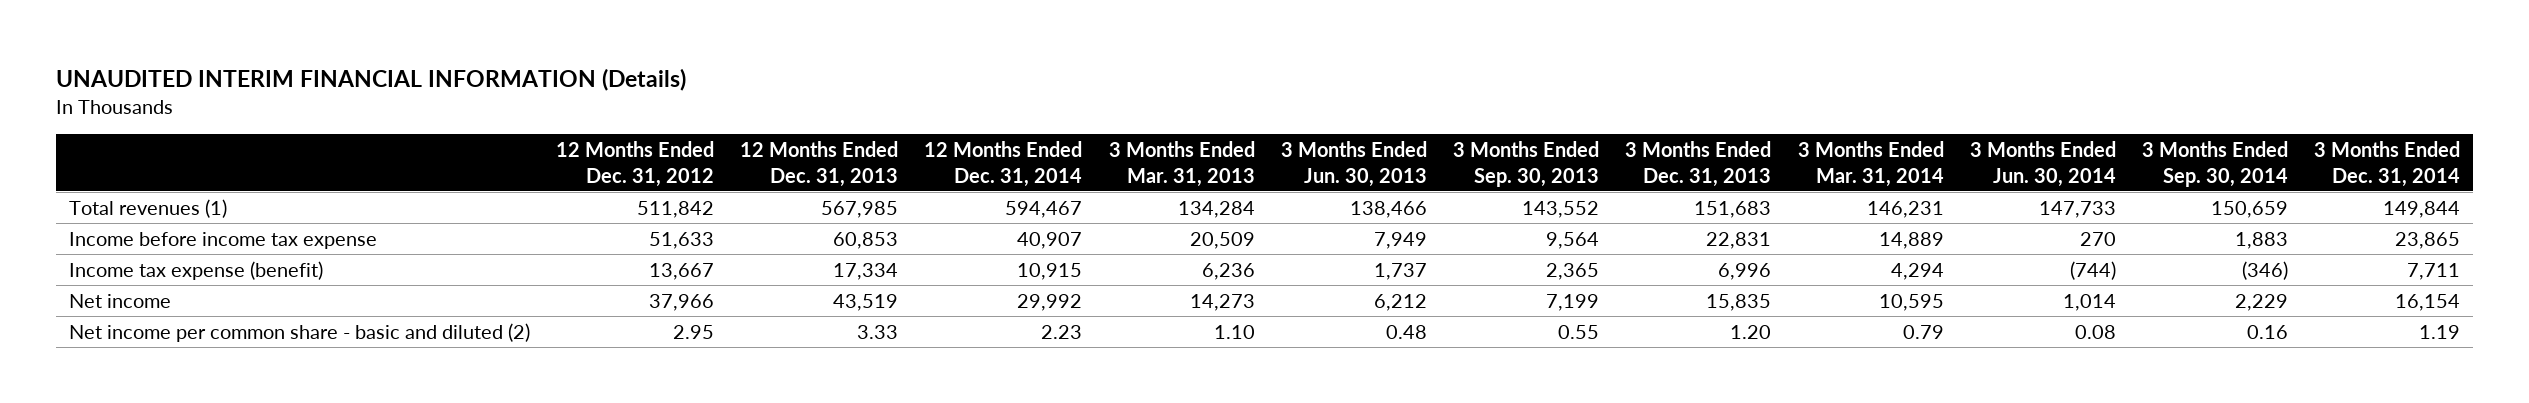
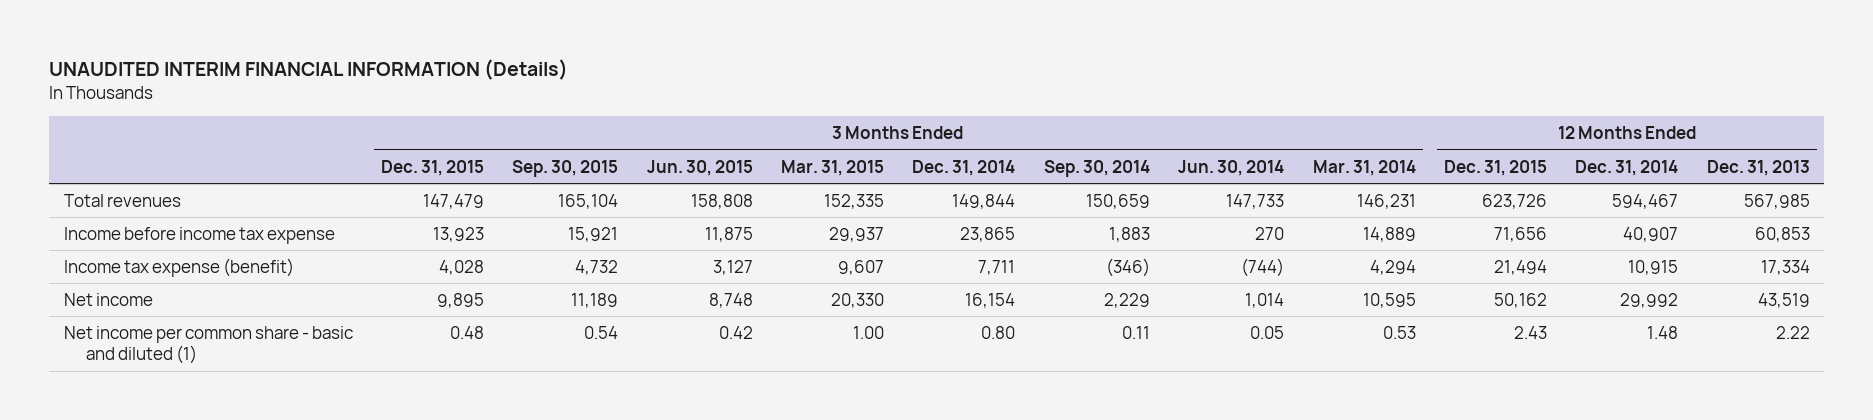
[555,140,714,187] 12 Months Ended Dec. 31, 2012 -> none
[1108,140,1255,187] 3 Months Ended Mar. 31, 2013 -> none
[1280,140,1427,187] 3 Months Ended Jun. 30, 2013 -> none
[1453,140,1600,187] 3 Months Ended Sep. 30, 2013 -> none
[1625,140,1772,187] 3 Months Ended Dec. 31, 2013 -> none
none -> [380,159,484,176] Dec. 31, 2015
none -> [512,159,619,177] Sep. 30, 2015
none -> [646,159,753,176] Jun. 30, 2015
none -> [781,159,885,176] Mar. 31, 2015
none -> [1444,159,1548,176] Dec. 31, 2015
[68,198,227,218] Total revenues (1) -> [63,193,181,207] Total revenues
[68,322,530,342] Net income per common share - basic and diluted (2) -> [63,325,353,365] Net income per common share - basic and diluted (1)
[857,324,899,339] 3.33 -> [1775,325,1810,339] 2.22
[1041,324,1083,339] 2.23 -> [1647,325,1679,339] 1.48
[1902,324,1944,339] 0.79 -> [1382,325,1416,339] 0.53
[2074,324,2116,339] 0.08 -> [1250,325,1285,339] 0.05
[2247,324,2289,339] 0.16 -> [1121,325,1150,339] 0.11
[2419,324,2461,339] 1.19 -> [981,325,1016,339] 0.80

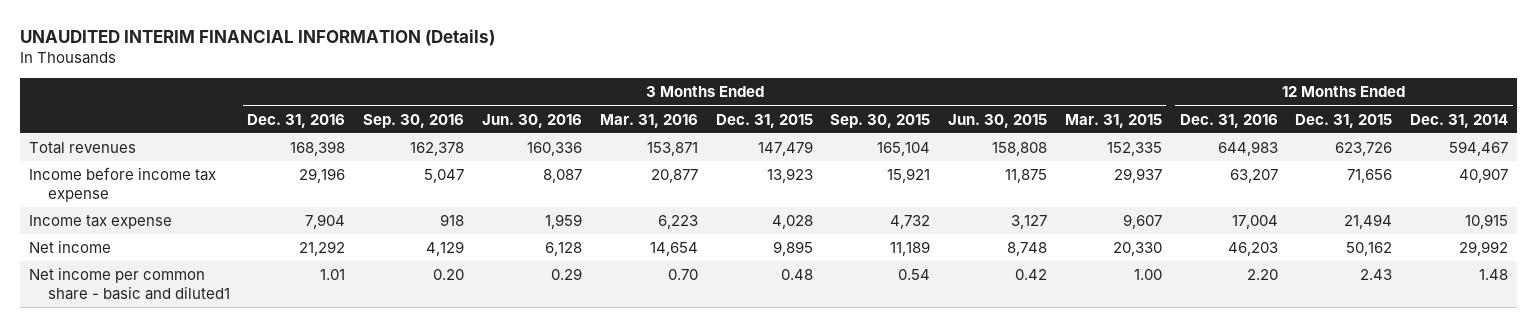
[912,159,1016,176] Dec. 31, 2014 -> none
[1043,159,1150,177] Sep. 30, 2014 -> none
[1178,159,1285,176] Jun. 30, 2014 -> none
[1312,159,1416,176] Mar. 31, 2014 -> none
[1706,159,1810,176] Dec. 31, 2013 -> none
none -> [247,113,346,128] Dec. 31, 2016
none -> [363,113,465,128] Sep. 30, 2016
none -> [481,113,582,128] Jun. 30, 2016
none -> [599,113,698,128] Mar. 31, 2016
none -> [1179,113,1278,128] Dec. 31, 2016
[63,257,294,277] Income tax expense (benefit) -> [28,215,172,230] Income tax expense
[63,325,353,365] Net income per common share - basic and diluted (1) -> [28,267,230,301] Net income per common share - basic and diluted1

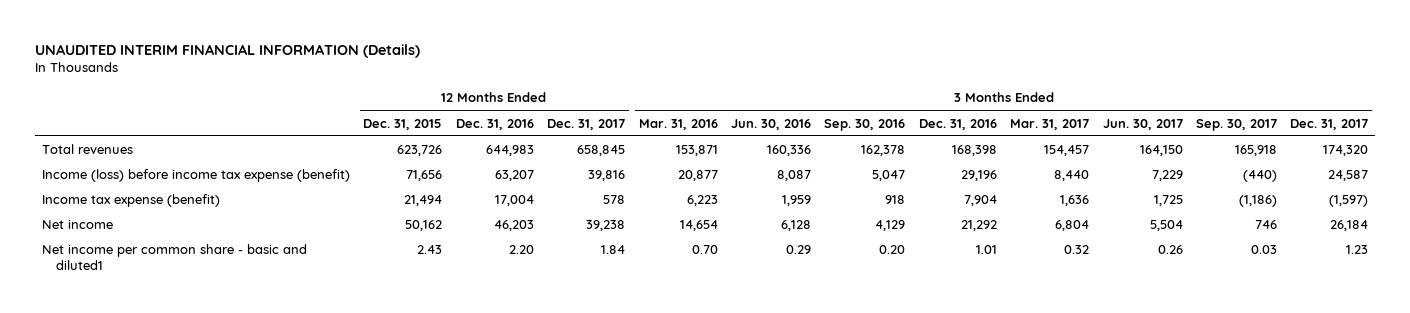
[715,113,813,128] Dec. 31, 2015 -> none
[830,113,931,128] Sep. 30, 2015 -> none
[948,113,1048,128] Jun. 30, 2015 -> none
[1064,113,1162,128] Mar. 31, 2015 -> none
[1410,113,1509,128] Dec. 31, 2014 -> none
none -> [547,118,626,130] Dec. 31, 2017
none -> [1010,118,1090,130] Mar. 31, 2017
none -> [1102,118,1183,130] Jun. 30, 2017
none -> [1196,118,1278,131] Sep. 30, 2017
none -> [1290,118,1369,130] Dec. 31, 2017
[28,167,216,203] Income before income tax expense -> [42,169,351,183] Income (loss) before income tax expense (benefit)
[28,215,172,230] Income tax expense -> [42,194,221,208] Income tax expense (benefit)

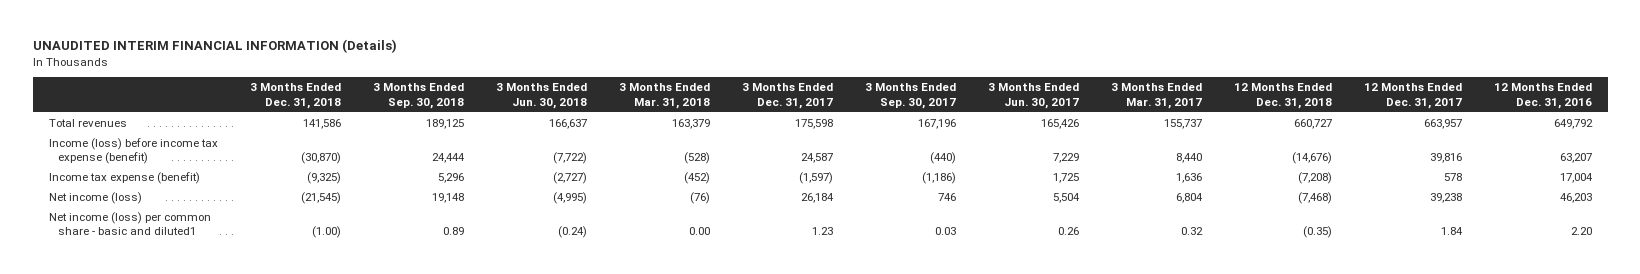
[363,118,443,130] Dec. 31, 2015 -> none
[638,118,718,130] Mar. 31, 2016 -> none
[731,118,812,130] Jun. 30, 2016 -> none
[824,118,906,131] Sep. 30, 2016 -> none
[918,118,997,130] Dec. 31, 2016 -> none
none -> [249,83,341,109] 3 Months Ended Dec. 31, 2018
none -> [372,83,464,109] 3 Months Ended Sep. 30, 2018
none -> [495,83,587,109] 3 Months Ended Jun. 30, 2018
none -> [618,83,710,109] 3 Months Ended Mar. 31, 2018
none -> [1233,83,1332,109] 12 Months Ended Dec. 31, 2018
[485,145,534,157] 644,983 -> [1553,119,1593,130] 649,792
[577,145,626,157] 658,845 -> [1423,119,1462,130] 663,957
[1044,145,1090,157] 154,457 -> [1163,119,1202,130] 155,737
[1139,145,1183,157] 164,150 -> [1040,119,1079,130] 165,426
[1235,145,1278,157] 165,918 -> [917,119,956,130] 167,196
[1323,145,1369,157] 174,320 -> [794,119,833,130] 175,598
[42,220,114,230] Net income -> [48,192,142,205] Net income (loss)
[42,244,308,271] Net income per common share - basic and diluted1 -> [48,212,211,236] Net income (loss) per common share - basic and diluted1

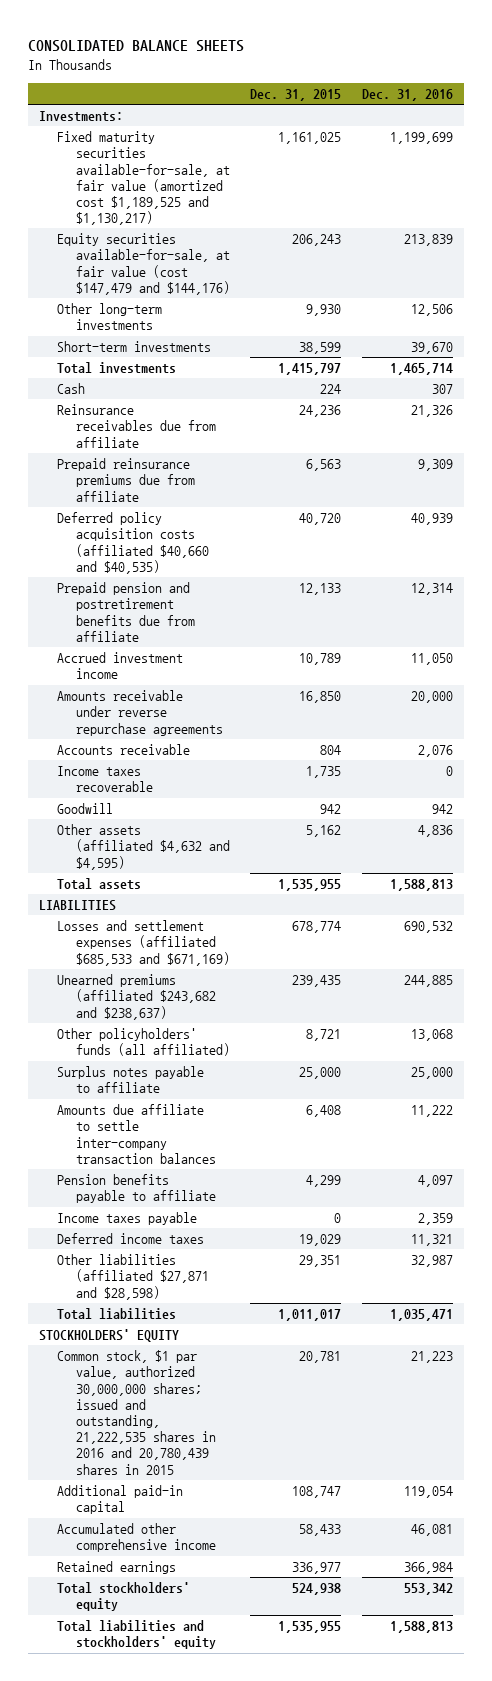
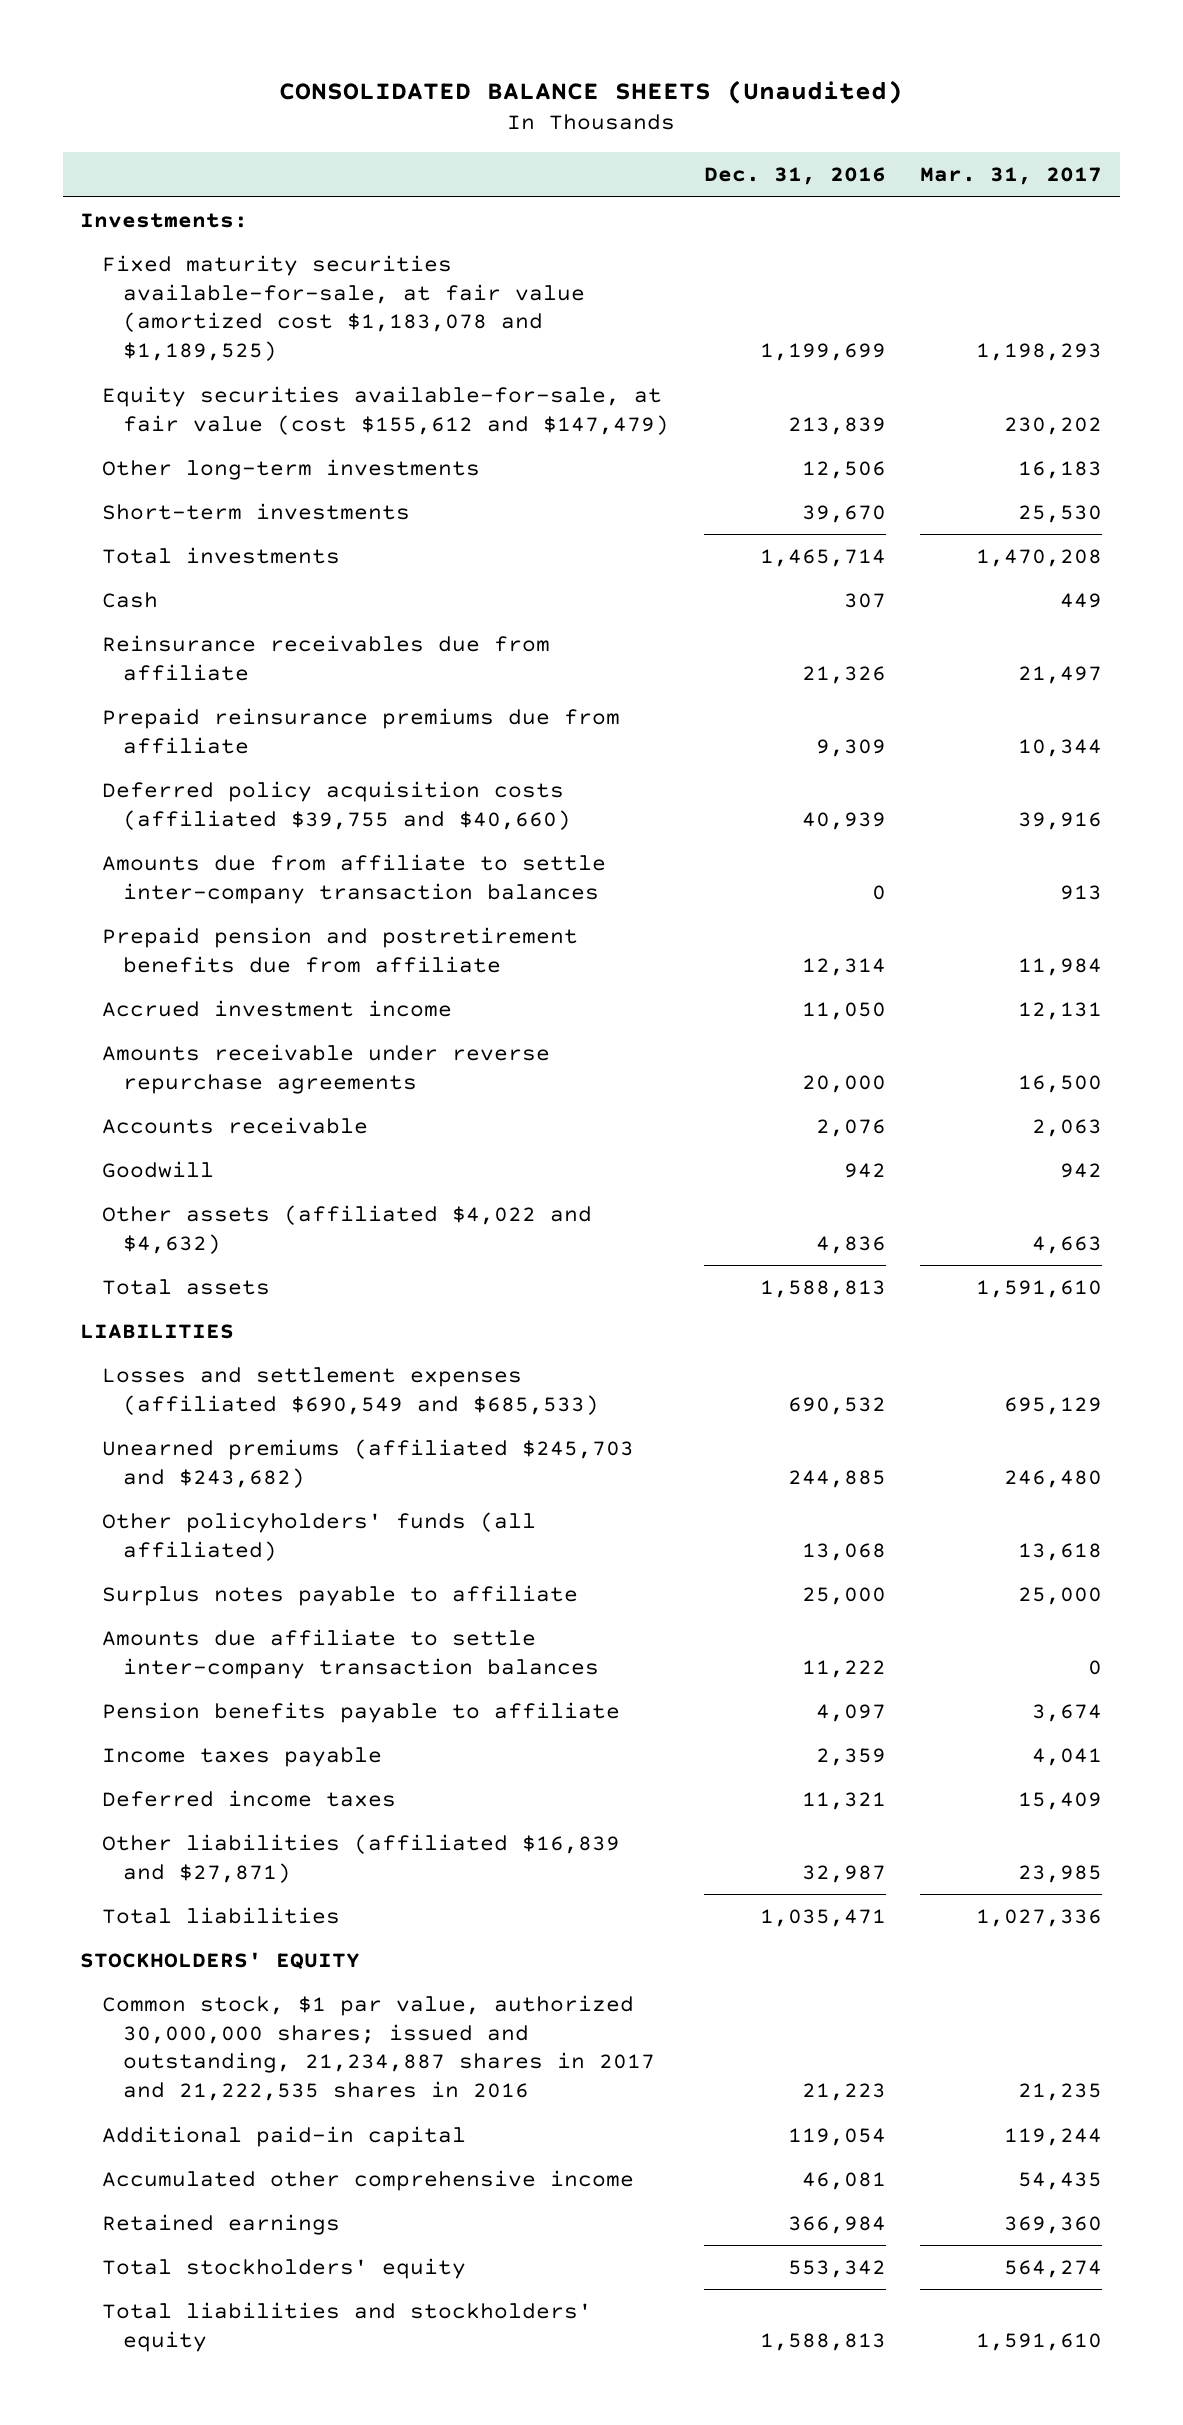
[28,40,245,53] CONSOLIDATED BALANCE SHEETS -> [279,79,904,104] CONSOLIDATED BALANCE SHEETS (Unaudited)
[250,89,342,102] Dec. 31, 2015 -> none
none -> [920,167,1103,186] Mar. 31, 2017
[57,131,230,226] Fixed maturity securities available-for-sale, at fair value (amortized cost $1,189,525 and $1,130,217) -> [101,254,585,362] Fixed maturity securities available-for-sale, at fair value (amortized cost $1,183,078 and $1,189,525)
[57,233,230,295] Equity securities available-for-sale, at fair value (cost $147,479 and $144,176) -> [101,385,669,435] Equity securities available-for-sale, at fair value (cost $155,612 and $147,479)
[57,512,209,574] Deferred policy acquisition costs (affiliated $40,660 and $40,535) -> [101,780,571,830] Deferred policy acquisition costs (affiliated $39,755 and $40,660)
none -> [101,853,606,904] Amounts due from affiliate to settle inter-company transaction balances
[57,766,153,793] Income taxes recoverable -> none
[57,824,230,870] Other assets (affiliated $4,632 and $4,595) -> [101,1204,592,1254] Other assets (affiliated $4,022 and $4,632)
[57,920,230,966] Losses and settlement expenses (affiliated $685,533 and $671,169) -> [101,1366,599,1415] Losses and settlement expenses (affiliated $690,549 and $685,533)
[57,974,216,1020] Unearned premiums (affiliated $243,682 and $238,637) -> [101,1438,634,1488] Unearned premiums (affiliated $245,703 and $243,682)
[57,1254,209,1300] Other liabilities (affiliated $27,871 and $28,598) -> [101,1833,620,1883] Other liabilities (affiliated $16,839 and $27,871)
[57,1350,216,1475] Common stock, $1 par value, authorized 30,000,000 shares; issued and outstanding, 21,222,535 shares in 2016 and 20,780,439 shares in 2015 -> [101,1994,655,2102] Common stock, $1 par value, authorized 30,000,000 shares; issued and outstanding, 21,234,887 shares in 2017 and 21,222,535 shares in 2016

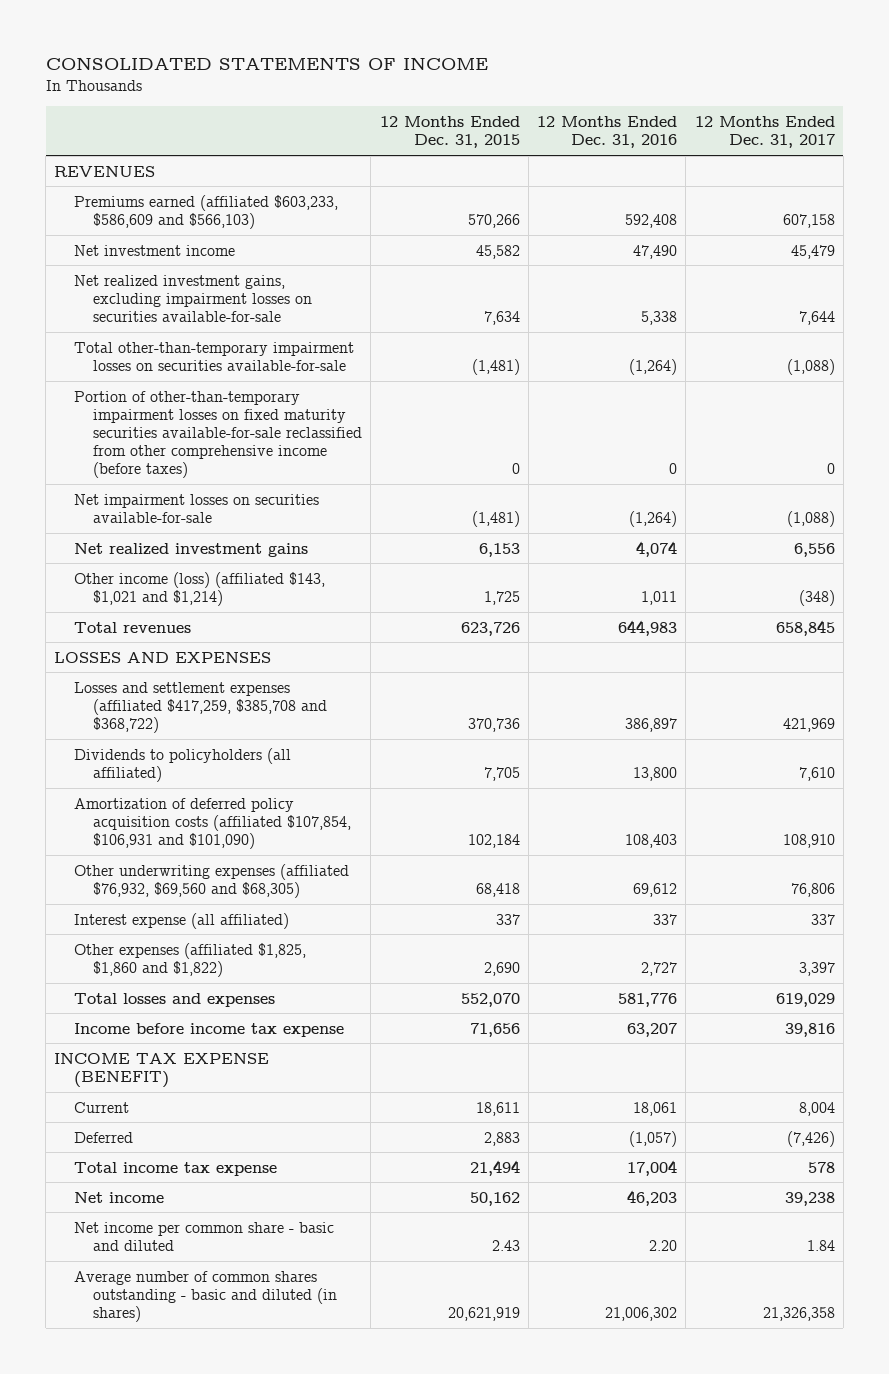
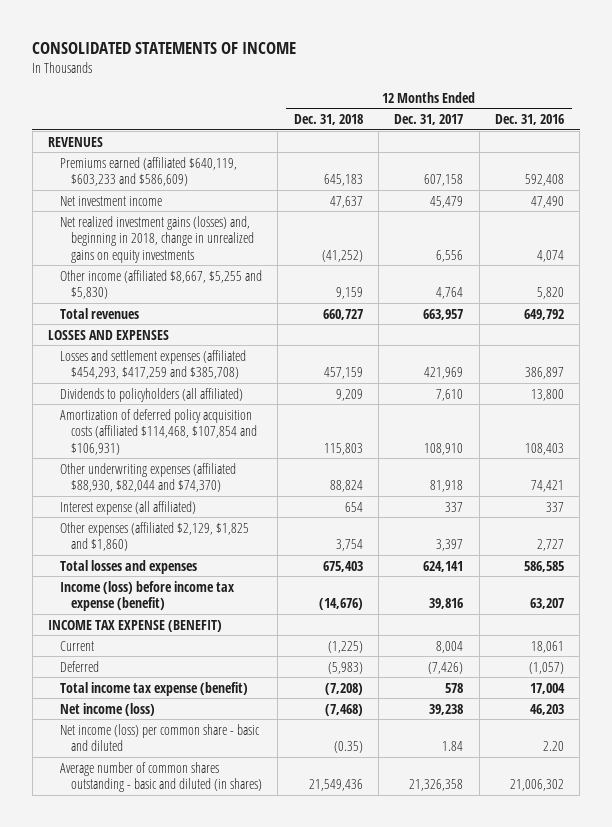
[379,115,520,149] 12 Months Ended Dec. 31, 2015 -> none
none -> [293,114,363,126] Dec. 31, 2018
[73,194,338,229] Premiums earned (affiliated $603,233, $586,609 and $566,103) -> [59,156,237,187] Premiums earned (affiliated $640,119, $603,233 and $586,609)
[73,274,313,323] Net realized investment gains, excluding impairment losses on securities available-for-sale -> none
[73,341,354,371] Total other-than-temporary impairment losses on securities available-for-sale -> none
[73,390,363,479] Portion of other-than-temporary impairment losses on fixed maturity securities available-for-sale reclassified from other comprehensive income (before taxes) -> none
[73,493,319,523] Net impairment losses on securities available-for-sale -> none
[73,542,308,557] Net realized investment gains -> [59,215,255,263] Net realized investment gains (losses) and, beginning in 2018, change in unrealized gains on equity investments
[73,571,325,606] Other income (loss) (affiliated $143, $1,021 and $1,214) -> [59,269,262,300] Other income (affiliated $8,667, $5,255 and $5,830)
[641,590,678,605] 1,011 -> [536,287,564,300] 5,820
[798,589,835,606] (348) -> [436,287,464,300] 4,764
[618,619,678,636] 644,983 -> [523,308,564,320] 649,792
[775,619,835,636] 658,845 -> [423,308,464,320] 663,957
[73,681,328,734] Losses and settlement expenses (affiliated $417,259, $385,708 and $368,722) -> [59,349,246,380] Losses and settlement expenses (affiliated $454,293, $417,259 and $385,708)
[73,797,352,850] Amortization of deferred policy acquisition costs (affiliated $107,854, $106,931 and $101,090) -> [59,408,258,455] Amortization of deferred policy acquisition costs (affiliated $114,468, $107,854 and $106,931)
[73,863,349,898] Other underwriting expenses (affiliated $76,932, $69,560 and $68,305) -> [59,462,236,493] Other underwriting expenses (affiliated $88,930, $82,044 and $74,370)
[633,882,678,897] 69,612 -> [530,480,564,493] 74,421
[790,882,835,897] 76,806 -> [430,480,464,493] 81,918
[73,942,306,977] Other expenses (affiliated $1,825, $1,860 and $1,822) -> [59,521,249,552] Other expenses (affiliated $2,129, $1,825 and $1,860)
[618,992,678,1007] 581,776 -> [523,560,564,572] 586,585
[775,992,835,1007] 619,029 -> [423,560,464,572] 624,141
[73,1022,344,1037] Income before income tax expense -> [59,580,234,612] Income (loss) before income tax expense (benefit)
[73,1161,277,1176] Total income tax expense -> [59,681,248,696] Total income tax expense (benefit)
[73,1191,164,1203] Net income -> [59,702,155,716] Net income (loss)
[73,1221,334,1251] Net income per common share - basic and diluted -> [59,723,260,752] Net income (loss) per common share - basic and diluted

